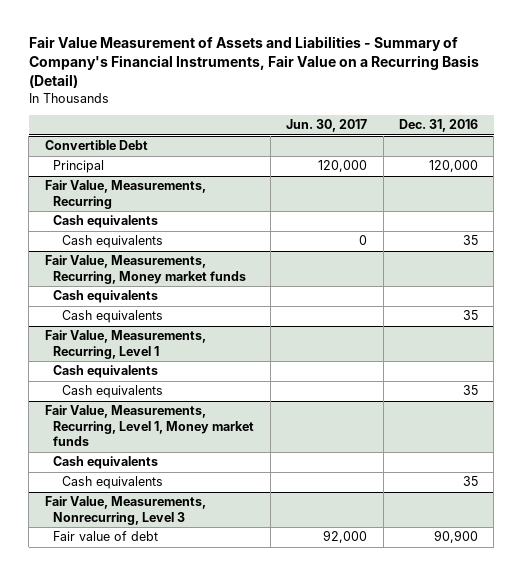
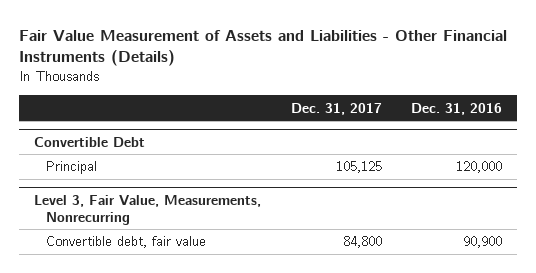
[28,35,479,88] Fair Value Measurement of Assets and Liabilities - Summary of Company's Financial Instruments, Fair Value on a Recurring Basis (Detail) -> [18,29,507,67] Fair Value Measurement of Assets and Liabilities - Other Financial Instruments (Details)
[286,119,368,133] Jun. 30, 2017 -> none
none -> [290,102,382,115] Dec. 31, 2017
[44,180,206,209] Fair Value, Measurements, Recurring -> none
[53,215,159,229] Cash equivalents -> none
[61,235,163,249] Cash equivalents -> none
[44,255,247,284] Fair Value, Measurements, Recurring, Money market funds -> none
[53,290,159,304] Cash equivalents -> none
[61,310,163,324] Cash equivalents -> none
[44,330,206,359] Fair Value, Measurements, Recurring, Level 1 -> none
[53,365,159,379] Cash equivalents -> none
[61,385,163,399] Cash equivalents -> none
[44,405,255,447] Fair Value, Measurements, Recurring, Level 1, Money market funds -> none
[53,456,159,470] Cash equivalents -> none
[61,476,163,490] Cash equivalents -> none
[44,496,206,525] Fair Value, Measurements, Nonrecurring, Level 3 -> [33,194,261,225] Level 3, Fair Value, Measurements, Nonrecurring
[53,531,159,542] Fair value of debt -> [45,236,206,249] Convertible debt, fair value

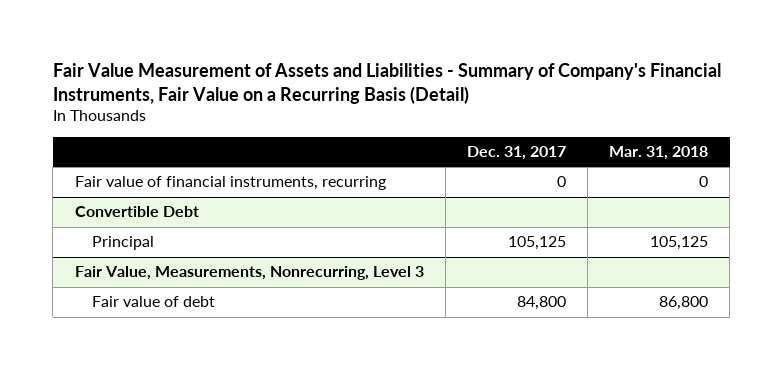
[18,29,507,67] Fair Value Measurement of Assets and Liabilities - Other Financial Instruments (Details) -> [52,62,721,104] Fair Value Measurement of Assets and Liabilities - Summary of Company's Financial Instruments, Fair Value on a Recurring Basis (Detail)
[411,102,503,115] Dec. 31, 2016 -> none
none -> [609,145,709,160] Mar. 31, 2018
none -> [74,176,386,191] Fair value of financial instruments, recurring
[33,194,261,225] Level 3, Fair Value, Measurements, Nonrecurring -> [74,266,424,281] Fair Value, Measurements, Nonrecurring, Level 3
[45,236,206,249] Convertible debt, fair value -> [91,296,215,308] Fair value of debt

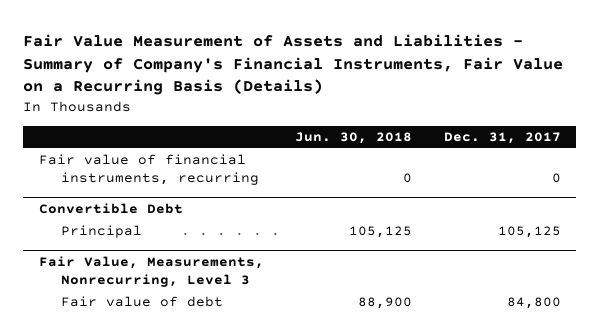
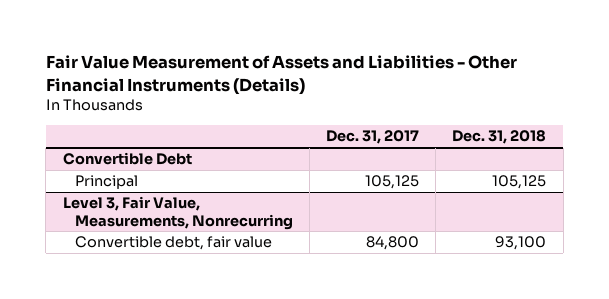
[23,33,564,96] Fair Value Measurement of Assets and Liabilities - Summary of Company's Financial Instruments, Fair Value on a Recurring Basis (Details) -> [45,55,517,95] Fair Value Measurement of Assets and Liabilities - Other Financial Instruments (Details)
[295,132,413,145] Jun. 30, 2018 -> none
none -> [452,130,547,145] Dec. 31, 2018
[38,154,259,186] Fair value of financial instruments, recurring -> none
[38,256,264,287] Fair Value, Measurements, Nonrecurring, Level 3 -> [62,196,293,230] Level 3, Fair Value, Measurements, Nonrecurring
[60,296,223,308] Fair value of debt -> [74,236,272,251] Convertible debt, fair value

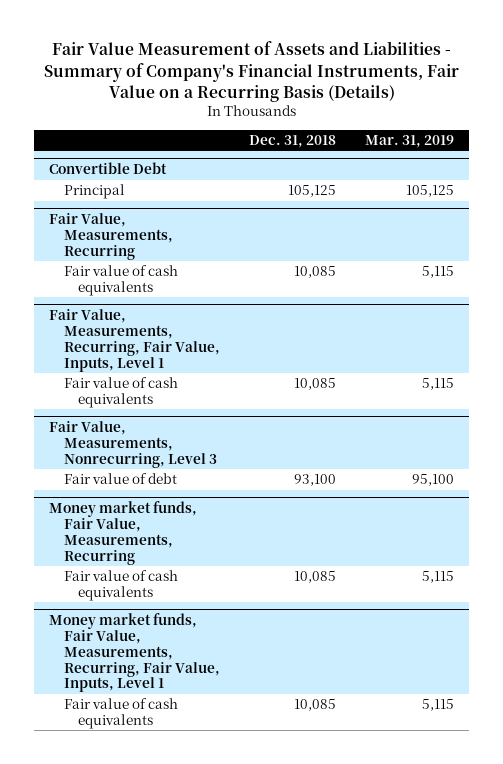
[45,55,517,95] Fair Value Measurement of Assets and Liabilities - Other Financial Instruments (Details) -> [43,41,459,102] Fair Value Measurement of Assets and Liabilities - Summary of Company's Financial Instruments, Fair Value on a Recurring Basis (Details)
[326,130,420,145] Dec. 31, 2017 -> none
none -> [365,134,455,148] Mar. 31, 2019
none -> [48,213,173,260] Fair Value, Measurements, Recurring
none -> [63,265,178,297] Fair value of cash equivalents
none -> [48,309,220,372] Fair Value, Measurements, Recurring, Fair Value, Inputs, Level 1
none -> [63,377,178,409] Fair value of cash equivalents
[62,196,293,230] Level 3, Fair Value, Measurements, Nonrecurring -> [48,421,217,468] Fair Value, Measurements, Nonrecurring, Level 3
[74,236,272,251] Convertible debt, fair value -> [63,473,177,485] Fair value of debt
none -> [48,501,197,565] Money market funds, Fair Value, Measurements, Recurring
none -> [63,570,178,602] Fair value of cash equivalents
none -> [48,613,220,693] Money market funds, Fair Value, Measurements, Recurring, Fair Value, Inputs, Level 1
none -> [63,698,178,730] Fair value of cash equivalents

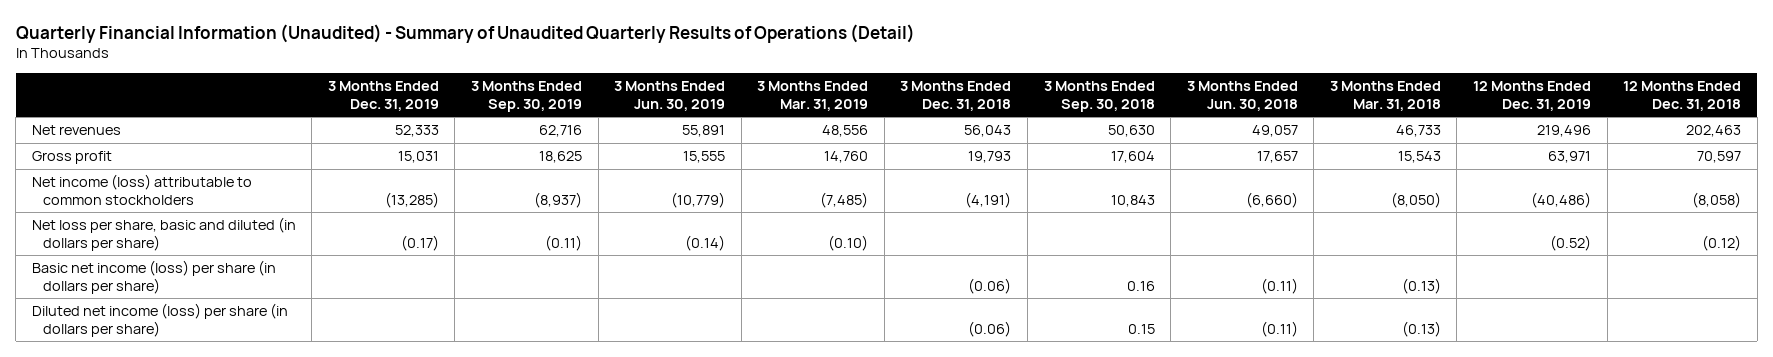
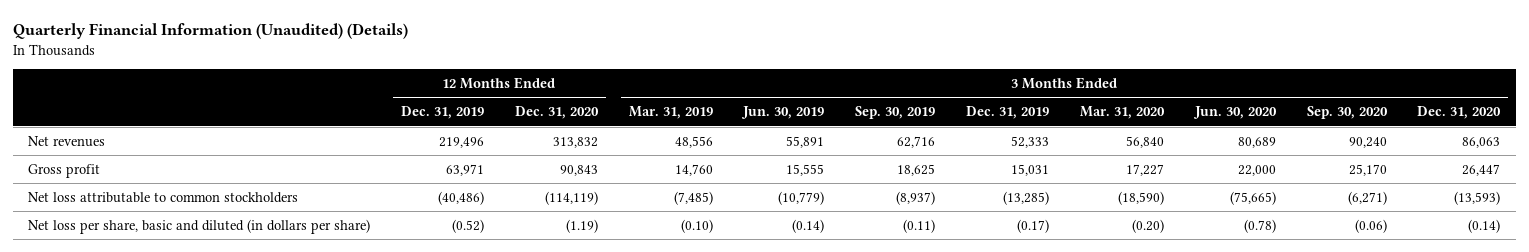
[15,23,915,43] Quarterly Financial Information (Unaudited) - Summary of Unaudited Quarterly Results of Operations (Detail) -> [12,23,408,40] Quarterly Financial Information (Unaudited) (Details)
[900,81,1012,111] 3 Months Ended Dec. 31, 2018 -> none
[1043,81,1155,112] 3 Months Ended Sep. 30, 2018 -> none
[1186,81,1298,111] 3 Months Ended Jun. 30, 2018 -> none
[1329,81,1441,111] 3 Months Ended Mar. 31, 2018 -> none
[1623,81,1742,111] 12 Months Ended Dec. 31, 2018 -> none
none -> [514,106,599,120] Dec. 31, 2020
none -> [1079,106,1165,120] Mar. 31, 2020
none -> [1192,106,1277,120] Jun. 30, 2020
none -> [1306,106,1388,120] Sep. 30, 2020
none -> [1417,106,1502,120] Dec. 31, 2020
[31,174,252,205] Net income (loss) attributable to common stockholders -> [28,191,299,203] Net loss attributable to common stockholders
[31,260,276,294] Basic net income (loss) per share (in dollars per share) -> none
[31,303,288,337] Diluted net income (loss) per share (in dollars per share) -> none

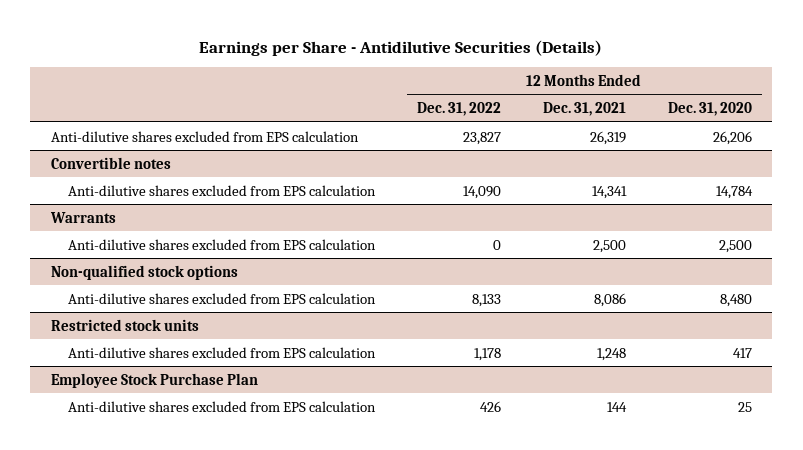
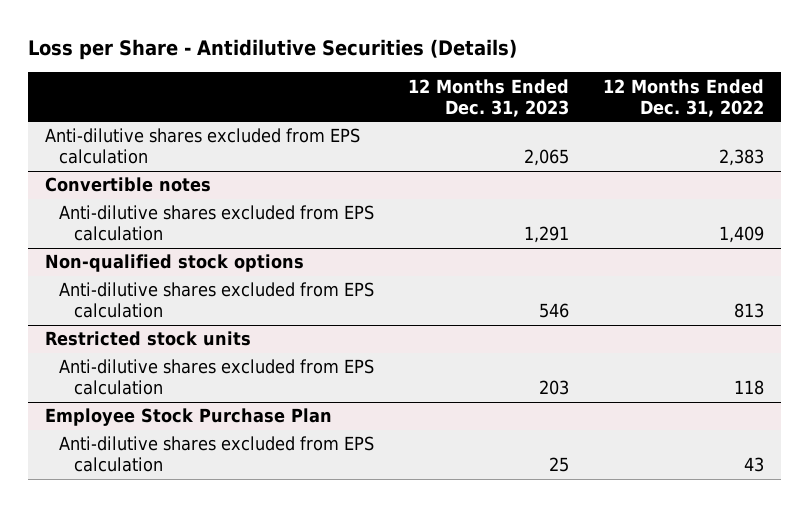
[199,39,603,56] Earnings per Share - Antidilutive Securities (Details) -> [27,38,517,60] Loss per Share - Antidilutive Securities (Details)
[542,102,626,117] Dec. 31, 2021 -> none
[667,102,752,117] Dec. 31, 2020 -> none
none -> [408,78,570,117] 12 Months Ended Dec. 31, 2023
[463,131,502,145] 23,827 -> [718,149,764,167] 2,383
[50,211,117,223] Warrants -> none
[68,238,377,250] Anti-dilutive shares excluded from EPS calculation -> none
[463,185,502,199] 14,090 -> [718,226,764,244] 1,409
[472,293,502,307] 8,133 -> [733,303,764,319] 813
[474,347,502,361] 1,178 -> [733,380,764,396] 118
[480,400,502,412] 426 -> [743,457,764,473] 43

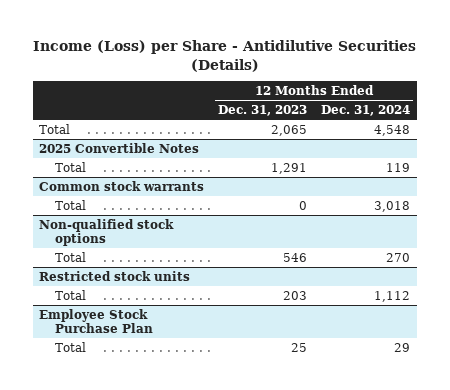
[27,38,517,60] Loss per Share - Antidilutive Securities (Details) -> [32,40,416,72] Income (Loss) per Share - Antidilutive Securities (Details)
[602,78,764,117] 12 Months Ended Dec. 31, 2022 -> none
none -> [321,105,411,117] Dec. 31, 2024
[44,128,360,165] Anti-dilutive shares excluded from EPS calculation -> [39,123,71,134] Total
[44,177,211,193] Convertible notes -> [39,142,200,153] 2025 Convertible Notes
[59,205,375,242] Anti-dilutive shares excluded from EPS calculation -> [55,161,87,172] Total
none -> [39,180,205,191] Common stock warrants
none -> [55,199,87,210] Total
[59,282,375,319] Anti-dilutive shares excluded from EPS calculation -> [55,251,87,262] Total
[59,359,375,396] Anti-dilutive shares excluded from EPS calculation -> [55,289,87,300] Total
[59,436,375,473] Anti-dilutive shares excluded from EPS calculation -> [55,341,87,352] Total

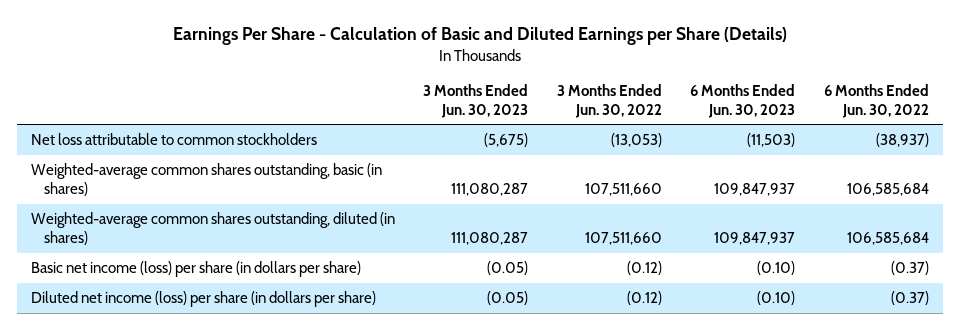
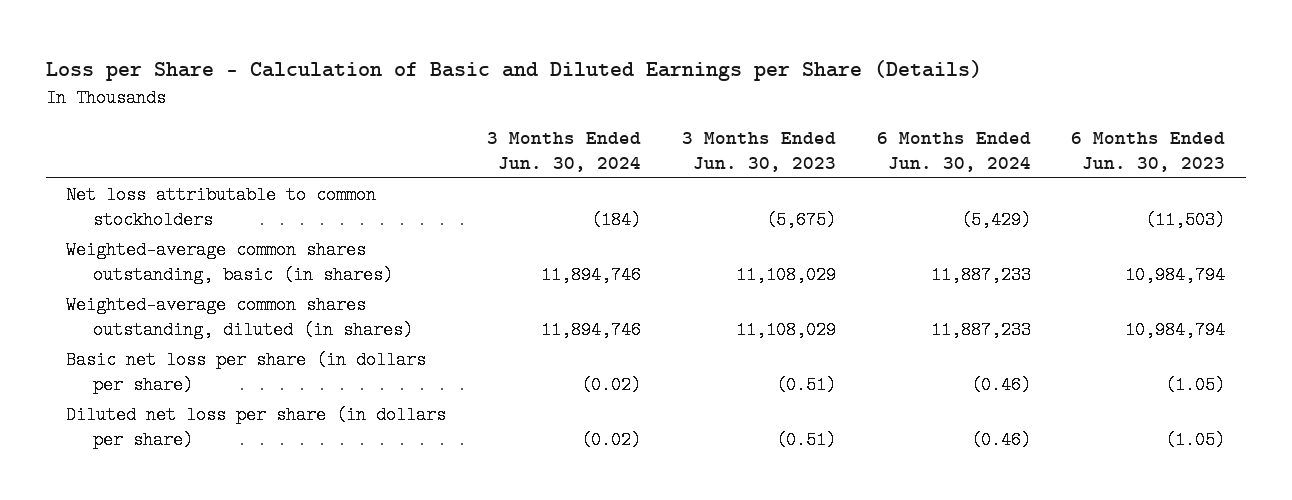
[172,27,787,46] Earnings Per Share - Calculation of Basic and Diluted Earnings per Share (Details) -> [45,60,982,82] Loss per Share - Calculation of Basic and Diluted Earnings per Share (Details)
[556,83,662,118] 3 Months Ended Jun. 30, 2022 -> none
[823,83,929,118] 6 Months Ended Jun. 30, 2022 -> none
none -> [486,131,641,172] 3 Months Ended Jun. 30, 2024
none -> [876,131,1031,172] 6 Months Ended Jun. 30, 2024
[451,182,529,196] 111,080,287 -> [735,266,836,285] 11,108,029
[714,182,796,196] 109,847,937 -> [1125,266,1226,285] 10,984,794
[451,231,529,245] 111,080,287 -> [735,321,836,340] 11,108,029
[714,231,796,245] 109,847,937 -> [1125,321,1226,340] 10,984,794
[30,261,361,278] Basic net income (loss) per share (in dollars per share) -> [66,351,427,395] Basic net loss per share (in dollars per share)
[487,261,529,276] (0.05) -> [775,376,836,395] (0.51)
[757,261,796,276] (0.10) -> [1165,376,1226,395] (1.05)
[30,291,376,308] Diluted net income (loss) per share (in dollars per share) -> [66,406,447,450] Diluted net loss per share (in dollars per share)
[487,291,529,306] (0.05) -> [775,431,836,450] (0.51)
[757,291,796,306] (0.10) -> [1165,431,1226,450] (1.05)

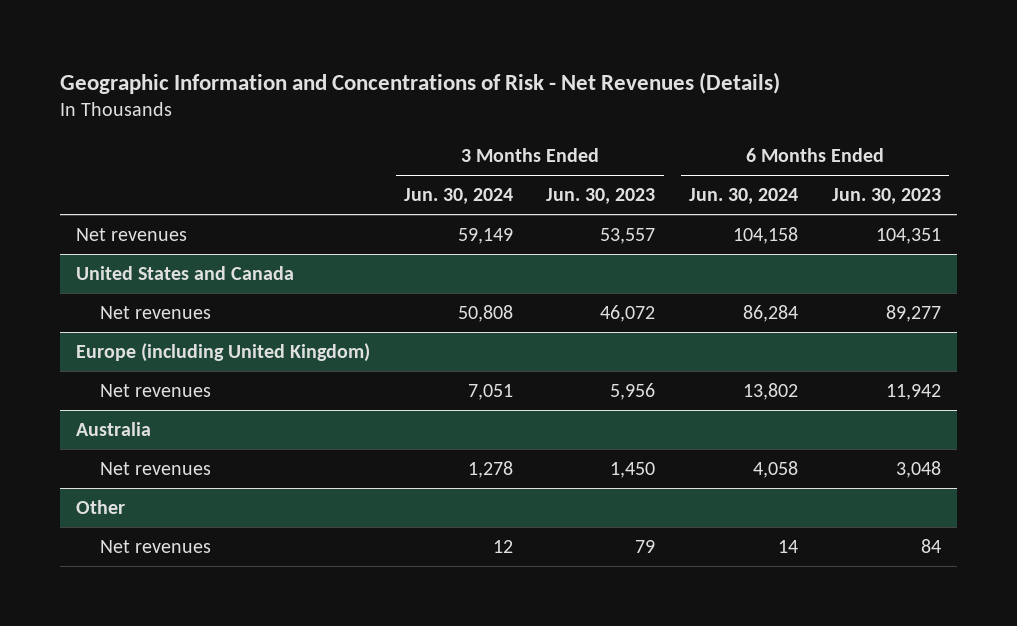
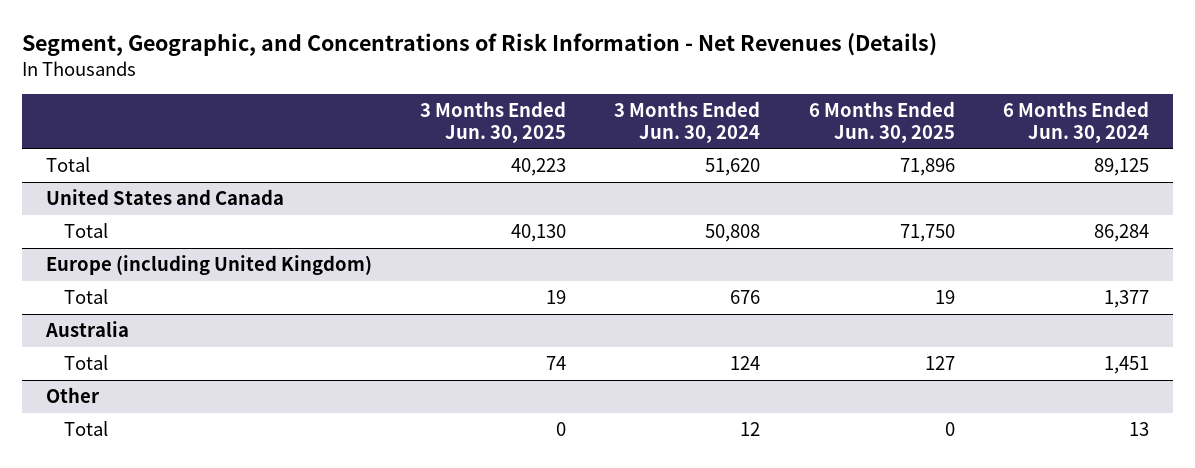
[59,71,780,94] Geographic Information and Concentrations of Risk - Net Revenues (Details) -> [21,32,937,56] Segment, Geographic, and Concentrations of Risk Information - Net Revenues (Details)
[546,188,656,205] Jun. 30, 2023 -> none
[831,188,941,205] Jun. 30, 2023 -> none
none -> [420,101,567,143] 3 Months Ended Jun. 30, 2025
none -> [808,101,955,143] 6 Months Ended Jun. 30, 2025
[76,227,188,241] Net revenues -> none
none -> [45,157,90,173] Total
[100,305,212,319] Net revenues -> [64,223,109,239] Total
[100,383,212,397] Net revenues -> none
none -> [64,289,109,305] Total
[100,461,212,475] Net revenues -> none
none -> [64,355,109,371] Total
[100,539,212,553] Net revenues -> none
none -> [64,421,109,437] Total

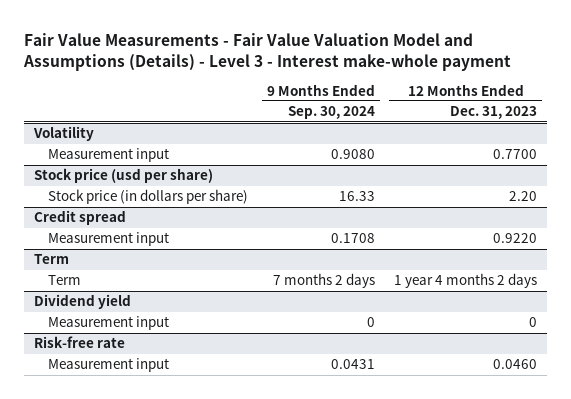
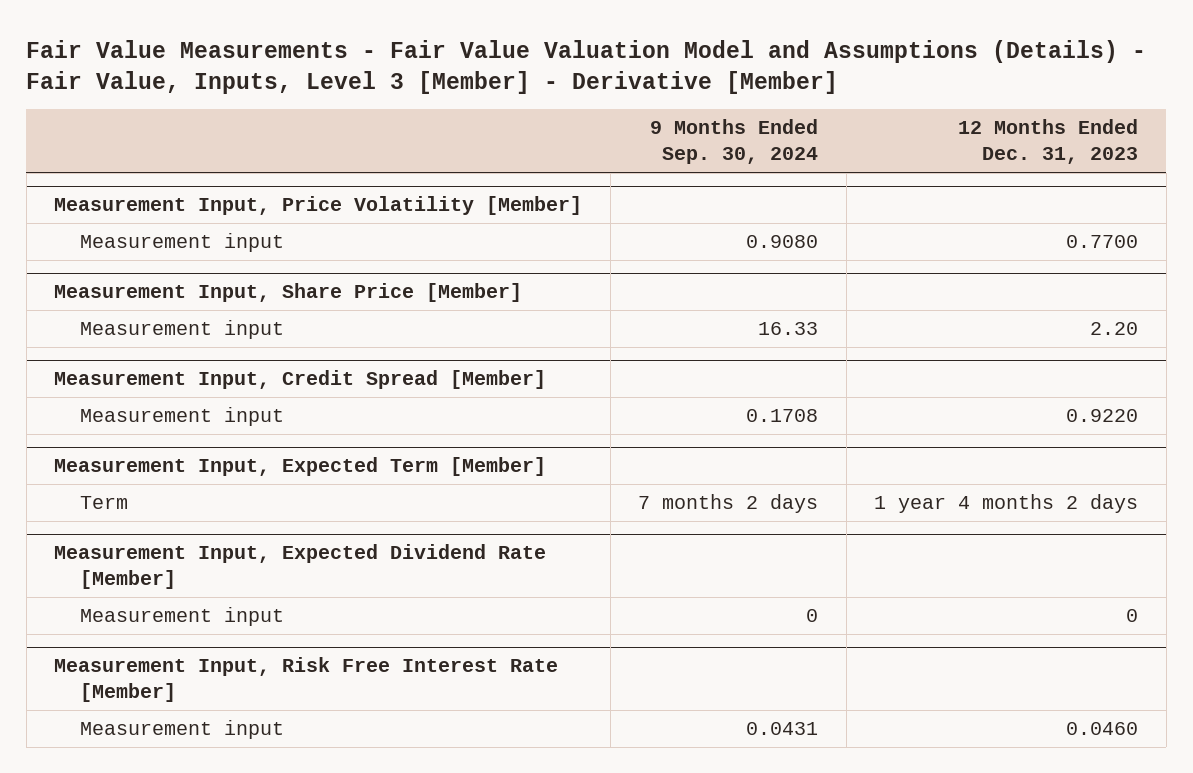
[23,32,512,71] Fair Value Measurements - Fair Value Valuation Model and Assumptions (Details) - Level 3 - Interest make-whole payment -> [26,39,1147,95] Fair Value Measurements - Fair Value Valuation Model and Assumptions (Details) - Fair Value, Inputs, Level 3 [Member] - Derivative [Member]
[32,126,94,142] Volatility -> [54,196,583,216] Measurement Input, Price Volatility [Member]
[33,168,213,184] Stock price (usd per share) -> [54,283,523,303] Measurement Input, Share Price [Member]
[47,189,248,205] Stock price (in dollars per share) -> [79,320,284,340] Measurement input
[33,210,126,226] Credit spread -> [54,370,547,390] Measurement Input, Credit Spread [Member]
[33,254,69,265] Term -> [54,457,547,477] Measurement Input, Expected Term [Member]
[33,294,131,310] Dividend yield -> [54,544,547,590] Measurement Input, Expected Dividend Rate [Member]
[33,336,125,349] Risk-free rate -> [54,657,559,703] Measurement Input, Risk Free Interest Rate [Member]

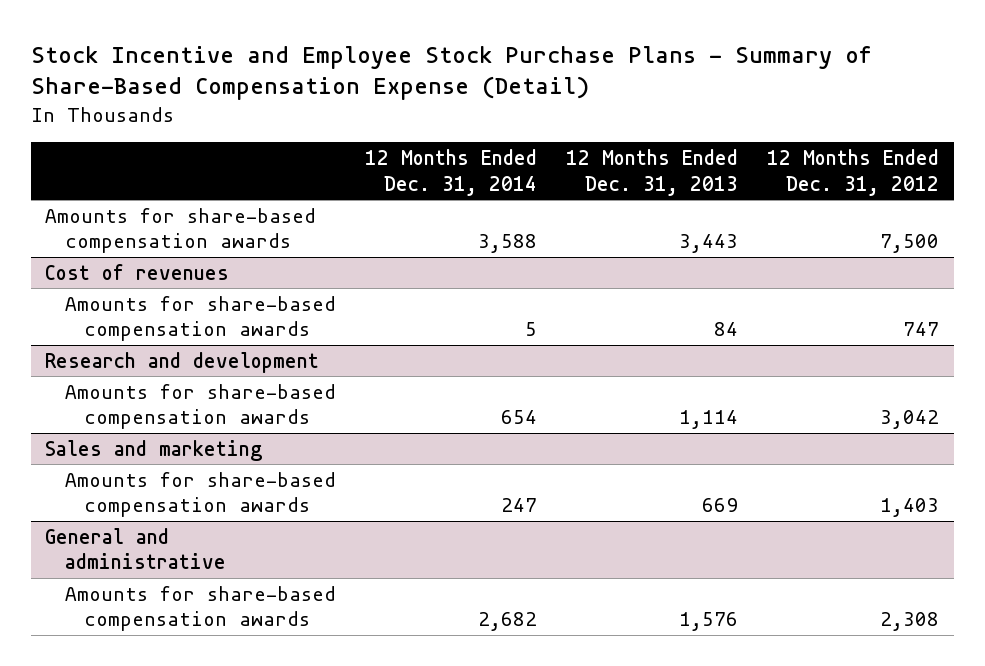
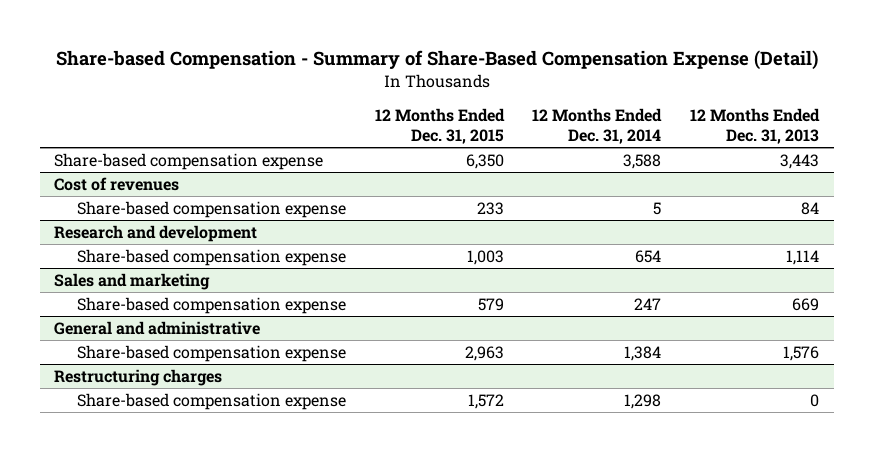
[30,45,872,101] Stock Incentive and Employee Stock Purchase Plans - Summary of Share-Based Compensation Expense (Detail) -> [55,50,818,71] Share-based Compensation - Summary of Share-Based Compensation Expense (Detail)
[767,148,940,196] 12 Months Ended Dec. 31, 2012 -> none
none -> [374,107,505,144] 12 Months Ended Dec. 31, 2015
[45,207,317,254] Amounts for share-based compensation awards -> [54,152,324,170] Share-based compensation expense
[64,295,336,342] Amounts for share-based compensation awards -> [76,200,346,218] Share-based compensation expense
[64,383,336,430] Amounts for share-based compensation awards -> [76,248,346,266] Share-based compensation expense
[64,471,336,518] Amounts for share-based compensation awards -> [76,296,346,314] Share-based compensation expense
[64,585,336,632] Amounts for share-based compensation awards -> [76,344,346,362] Share-based compensation expense
[478,612,538,632] 2,682 -> [624,345,662,361] 1,384
none -> [54,368,223,386] Restructuring charges
none -> [76,392,346,410] Share-based compensation expense

